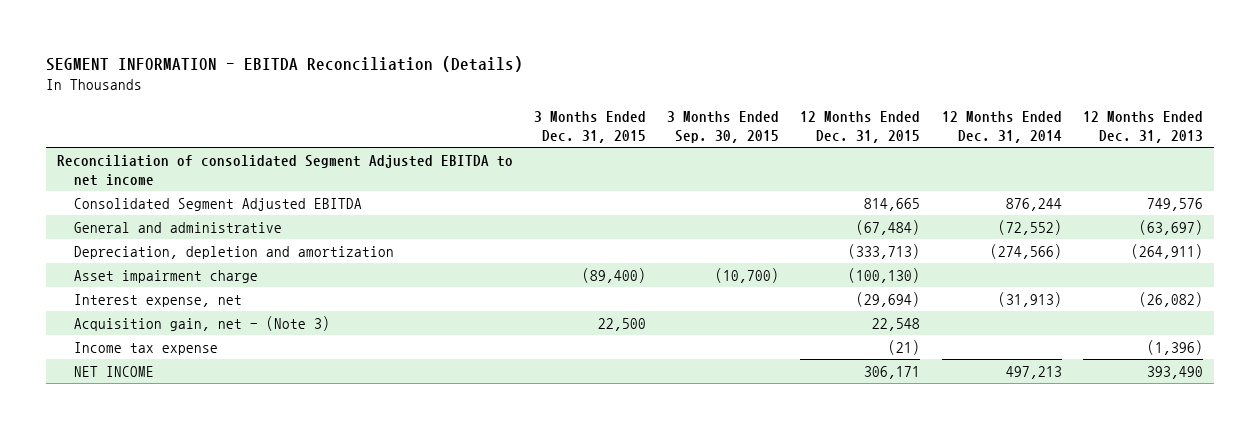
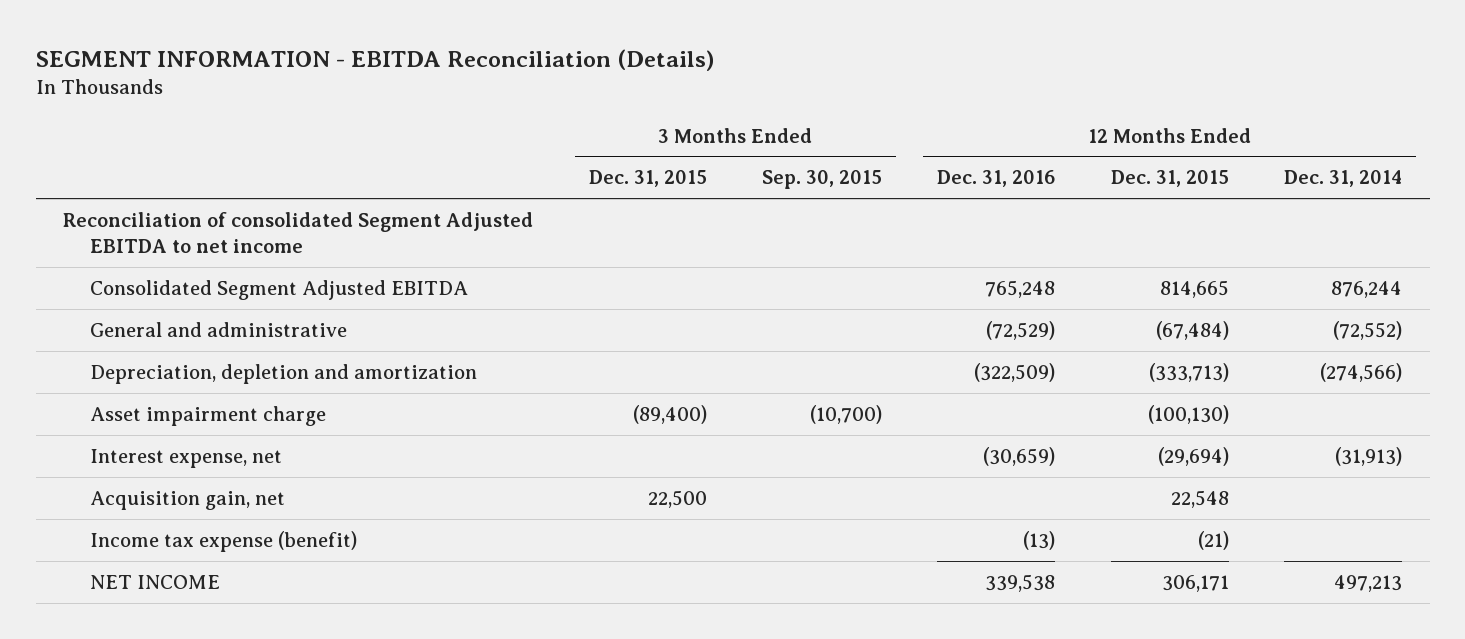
[1083,110,1204,143] 12 Months Ended Dec. 31, 2013 -> none
none -> [937,170,1056,188] Dec. 31, 2016
[73,315,330,331] Acquisition gain, net - (Note 3) -> [89,490,285,510] Acquisition gain, net
[73,341,218,355] Income tax expense -> [89,530,357,552] Income tax expense (benefit)

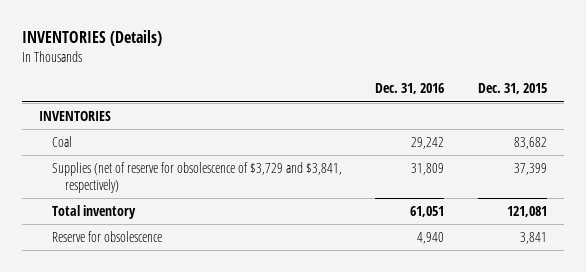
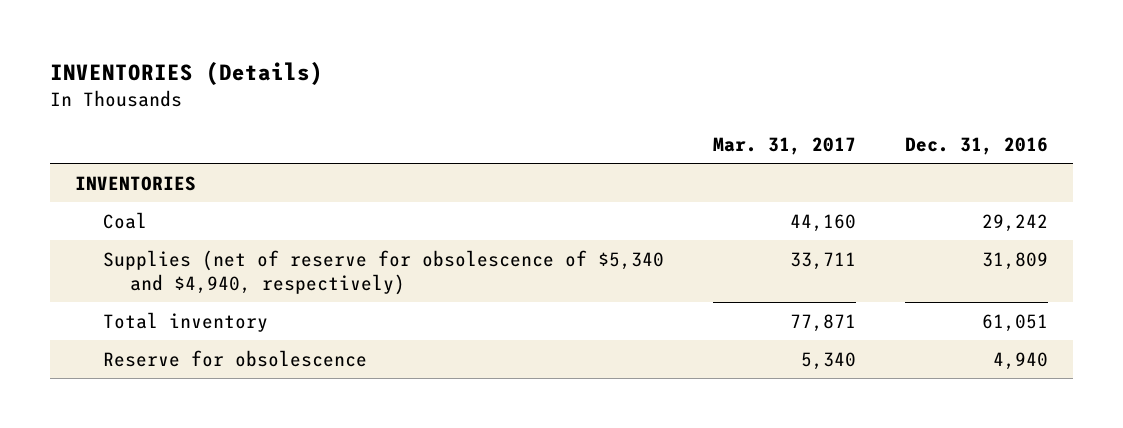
[478,83,548,95] Dec. 31, 2015 -> none
none -> [712,136,856,155] Mar. 31, 2017
[51,161,342,193] Supplies (net of reserve for obsolescence of $3,729 and $3,841, respectively) -> [102,249,664,296] Supplies (net of reserve for obsolescence of $5,340 and $4,940, respectively)

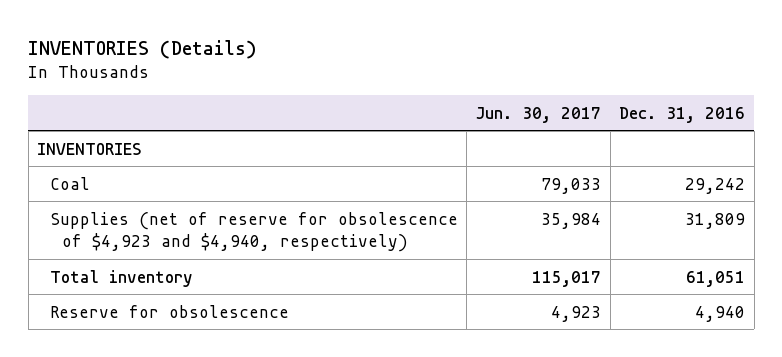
[712,136,856,155] Mar. 31, 2017 -> none
none -> [475,106,602,123] Jun. 30, 2017
[102,249,664,296] Supplies (net of reserve for obsolescence of $5,340 and $4,940, respectively) -> [49,211,458,252] Supplies (net of reserve for obsolescence of $4,923 and $4,940, respectively)

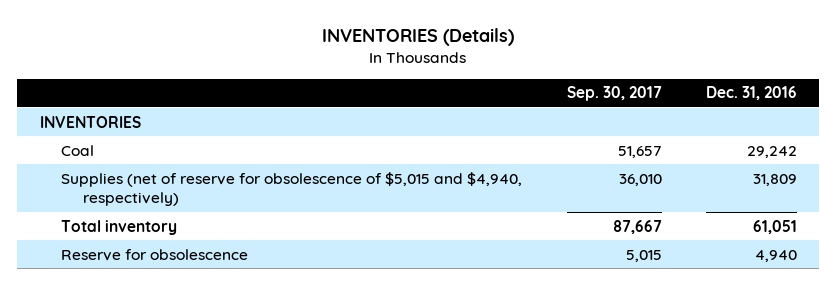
[475,106,602,123] Jun. 30, 2017 -> none
none -> [566,86,662,102] Sep. 30, 2017
[49,211,458,252] Supplies (net of reserve for obsolescence of $4,923 and $4,940, respectively) -> [61,171,523,207] Supplies (net of reserve for obsolescence of $5,015 and $4,940, respectively)

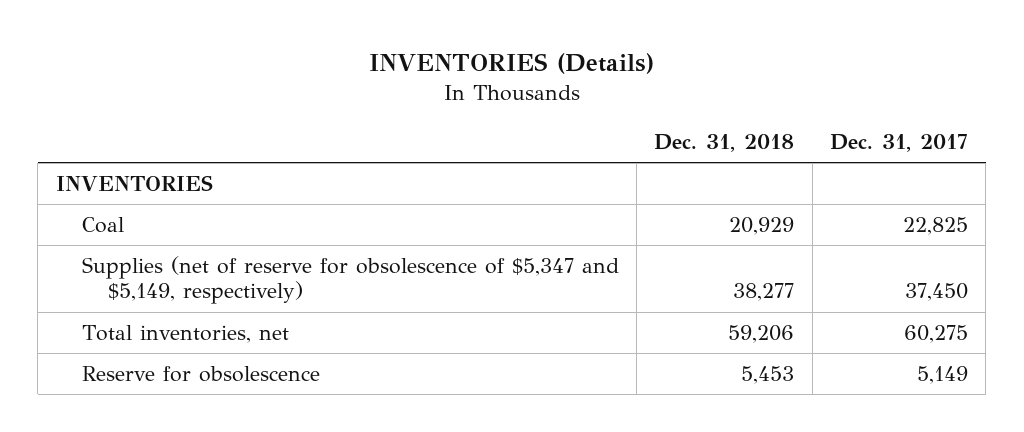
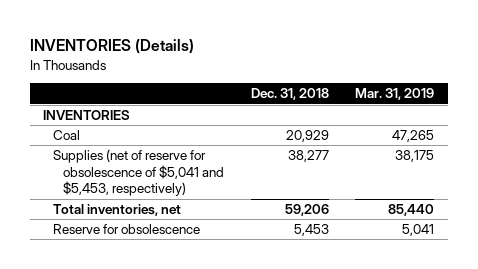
[830,133,969,152] Dec. 31, 2017 -> none
none -> [355,88,435,101] Mar. 31, 2019
[81,255,619,305] Supplies (net of reserve for obsolescence of $5,347 and $5,149, respectively) -> [53,149,225,197] Supplies (net of reserve for obsolescence of $5,041 and $5,453, respectively)

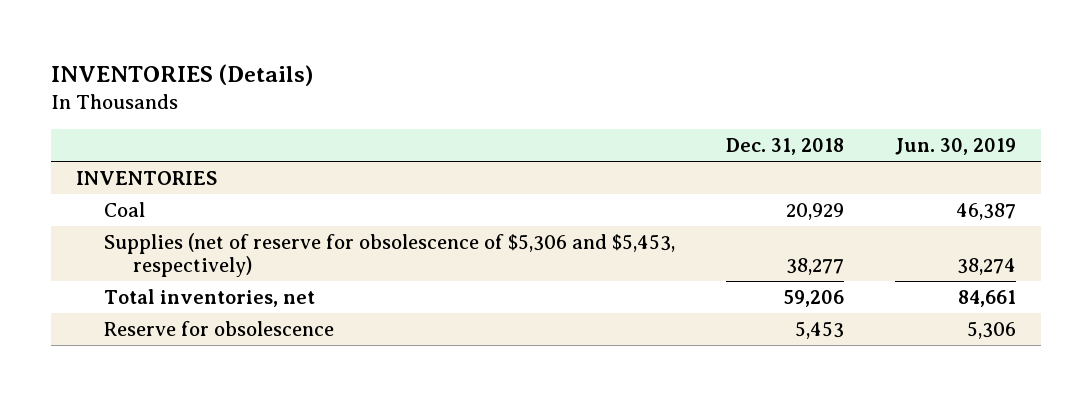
[355,88,435,101] Mar. 31, 2019 -> none
none -> [894,138,1016,156] Jun. 30, 2019
[53,149,225,197] Supplies (net of reserve for obsolescence of $5,041 and $5,453, respectively) -> [104,232,676,278] Supplies (net of reserve for obsolescence of $5,306 and $5,453, respectively)

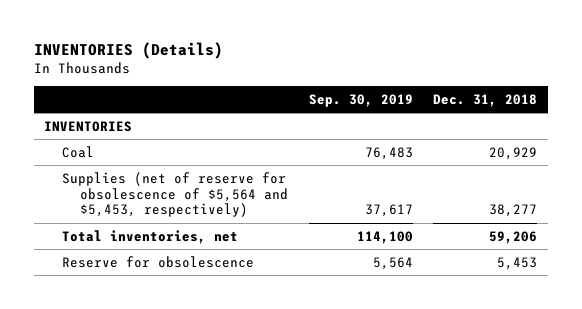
[894,138,1016,156] Jun. 30, 2019 -> none
none -> [308,94,413,108] Sep. 30, 2019
[104,232,676,278] Supplies (net of reserve for obsolescence of $5,306 and $5,453, respectively) -> [62,171,289,218] Supplies (net of reserve for obsolescence of $5,564 and $5,453, respectively)

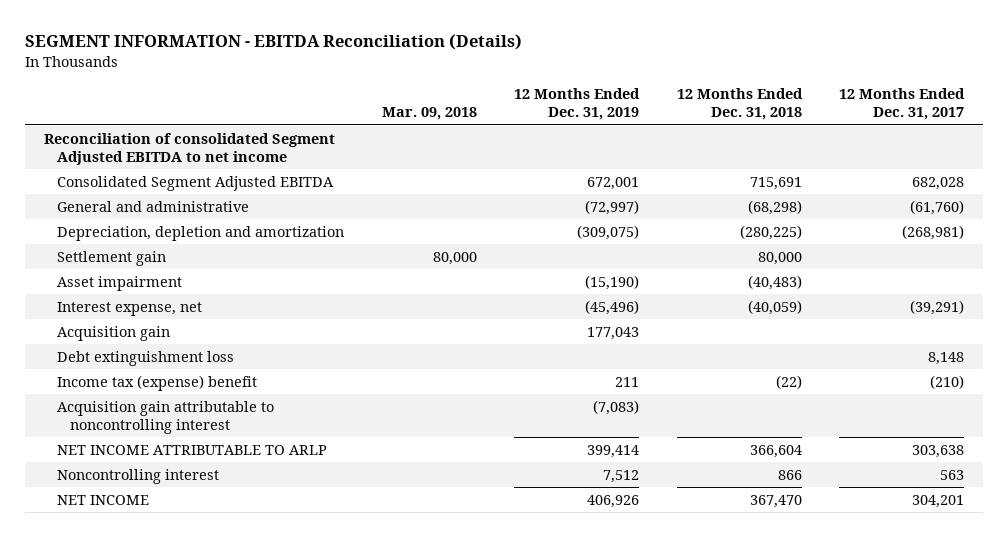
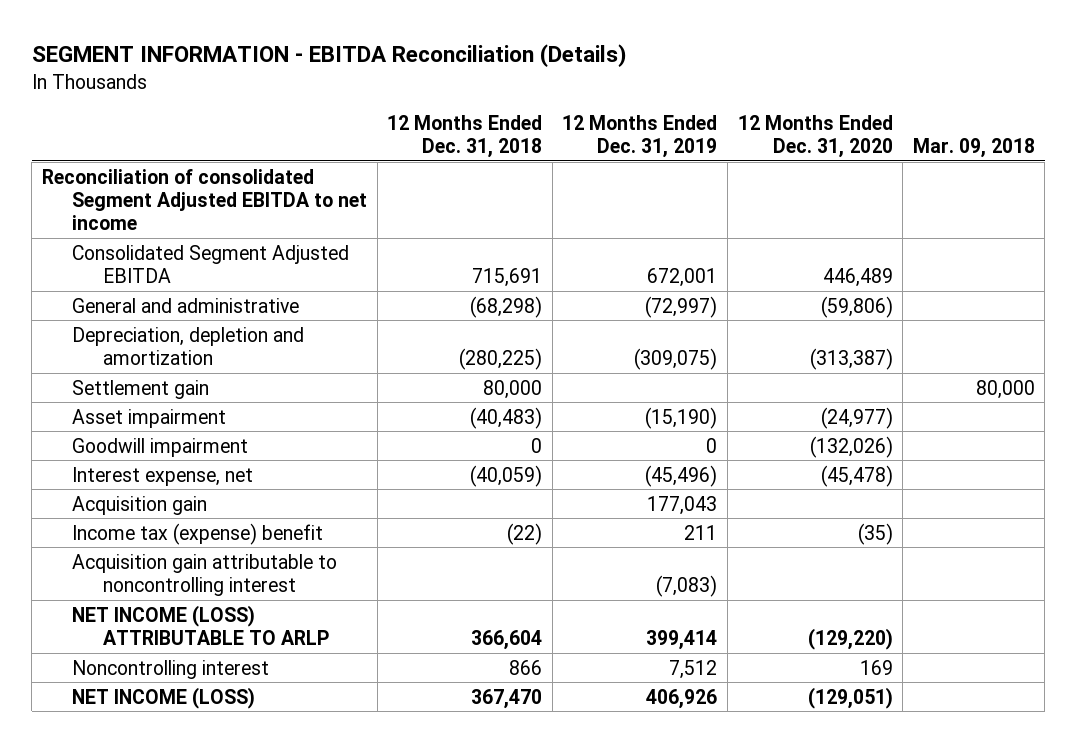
[839,87,966,121] 12 Months Ended Dec. 31, 2017 -> none
none -> [737,114,893,159] 12 Months Ended Dec. 31, 2020
none -> [72,437,249,457] Goodwill impairment
[57,350,235,366] Debt extinguishment loss -> none
[57,444,328,455] NET INCOME ATTRIBUTABLE TO ARLP -> [72,604,329,646] NET INCOME (LOSS) ATTRIBUTABLE TO ARLP
[57,494,150,505] NET INCOME -> [72,686,256,709] NET INCOME (LOSS)

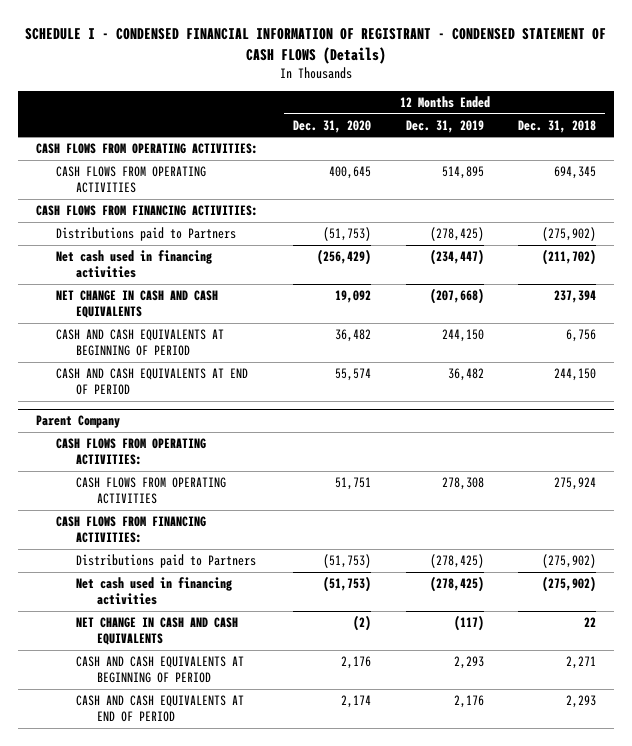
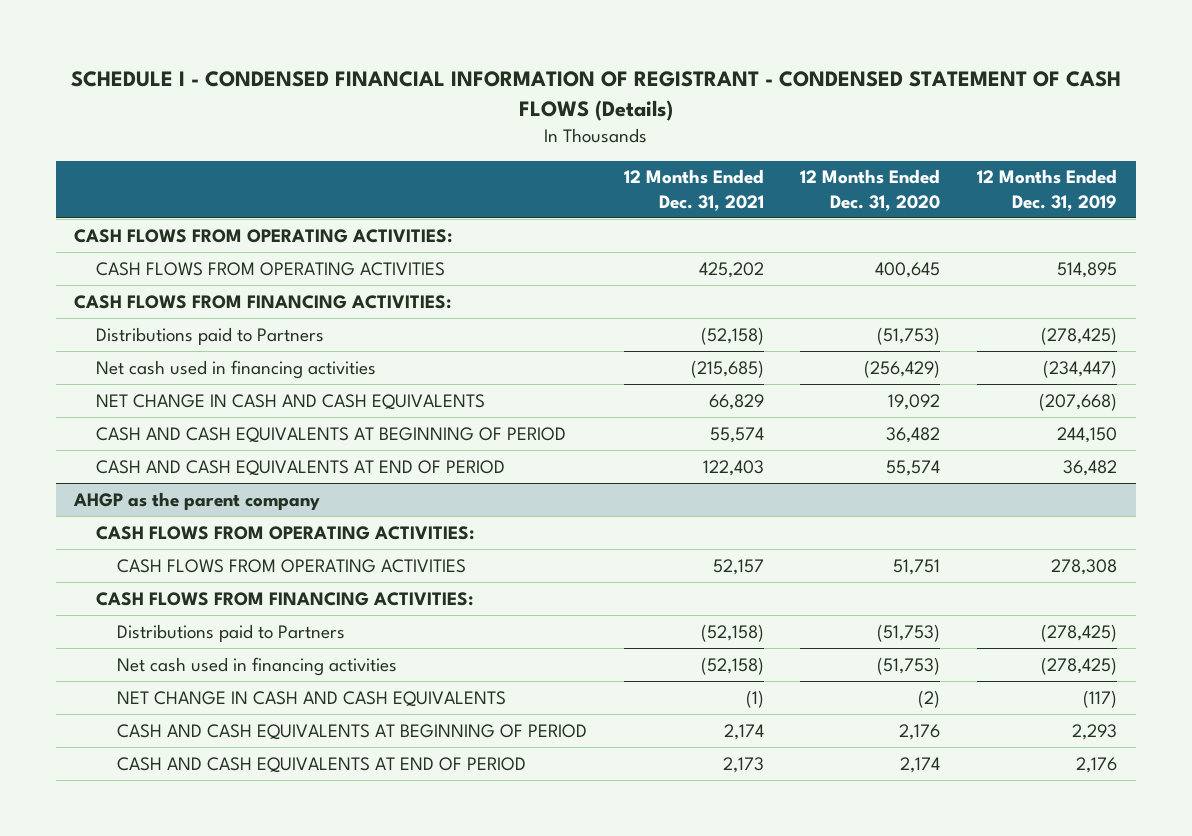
[518,119,597,133] Dec. 31, 2018 -> none
none -> [623,169,764,211] 12 Months Ended Dec. 31, 2021
[35,415,120,429] Parent Company -> [73,491,321,510] AHGP as the parent company

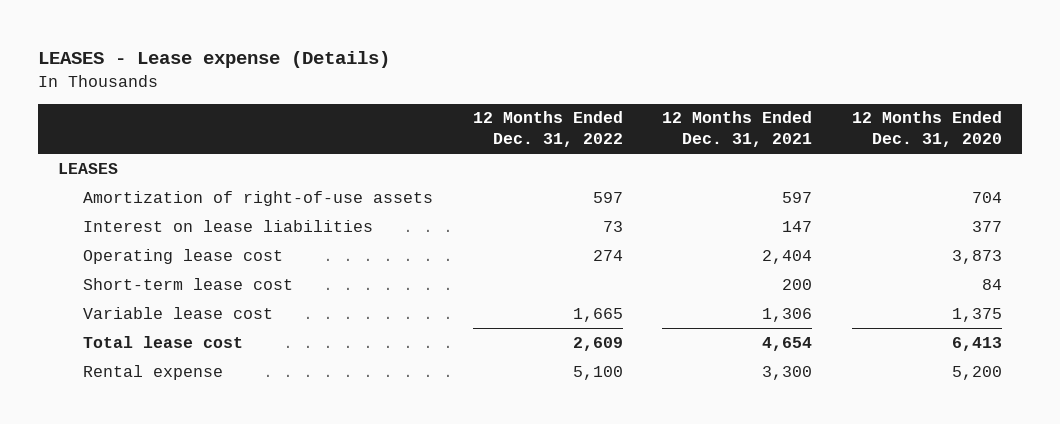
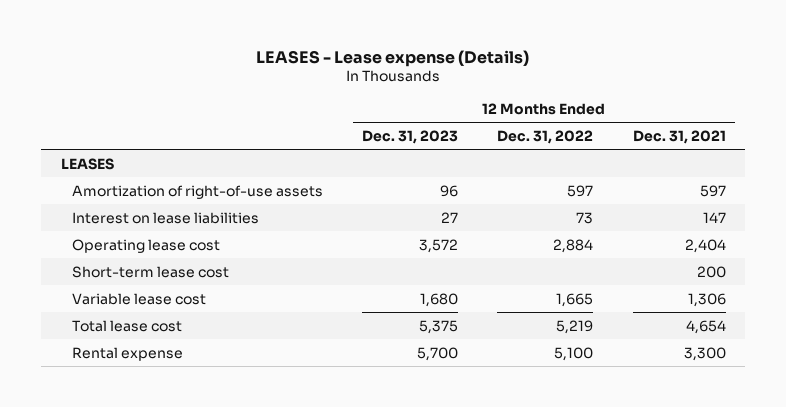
[852,111,1003,148] 12 Months Ended Dec. 31, 2020 -> none
none -> [362,129,459,144] Dec. 31, 2023
[592,249,623,261] 274 -> [553,238,594,253] 2,884
[572,336,623,351] 2,609 -> [556,319,594,334] 5,219

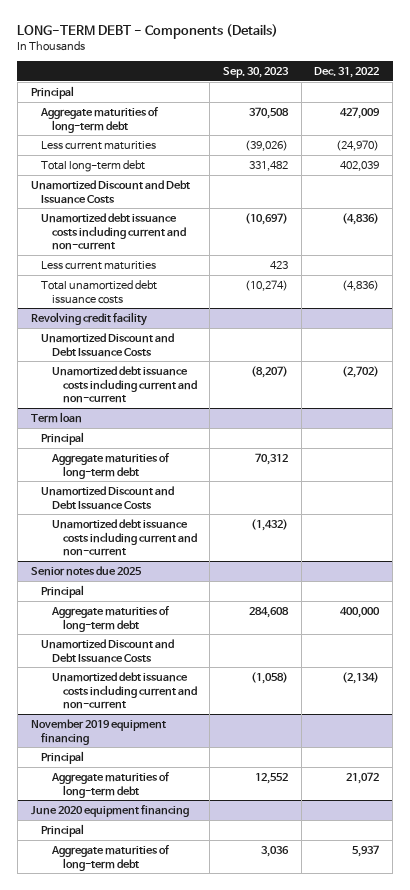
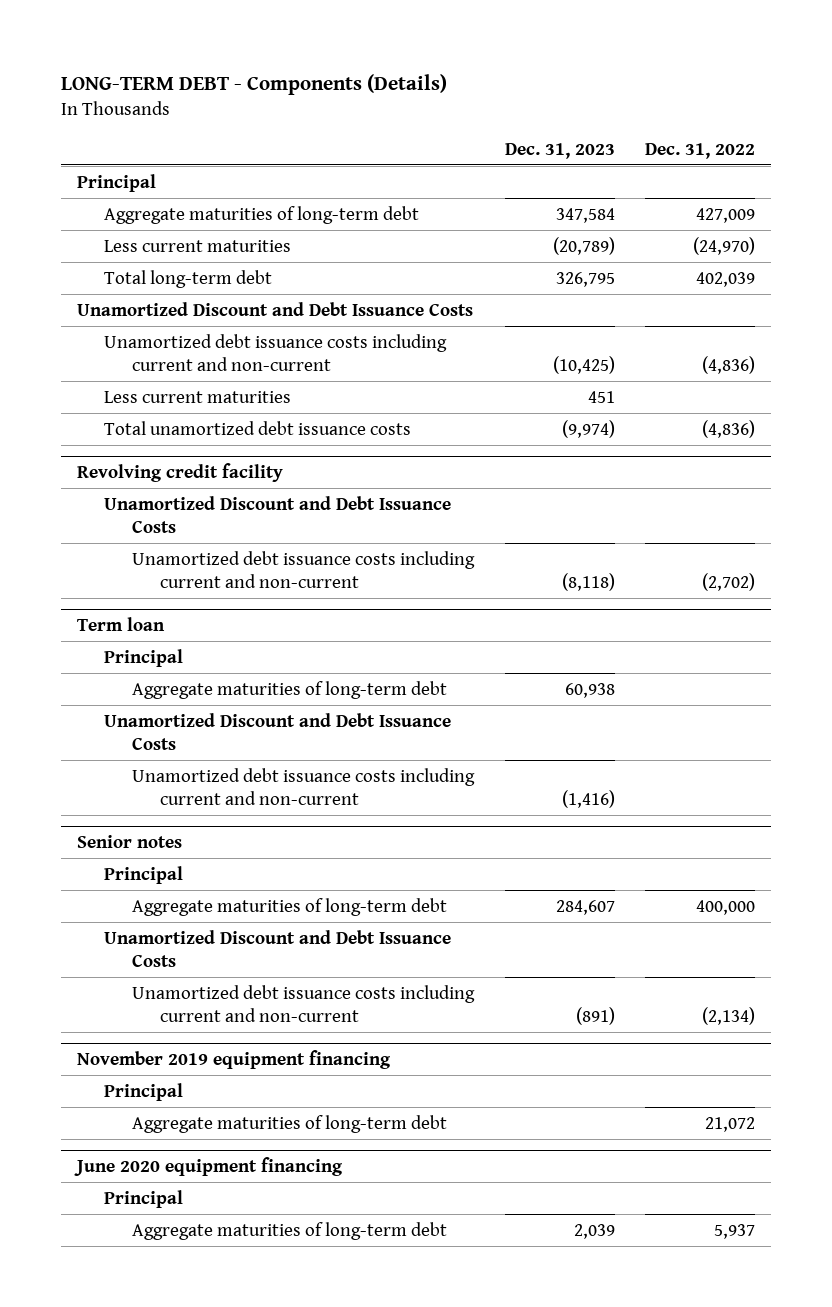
[223,67,290,79] Sep. 30, 2023 -> none
none -> [504,142,615,159] Dec. 31, 2023
[30,565,142,576] Senior notes due 2025 -> [76,835,182,849] Senior notes

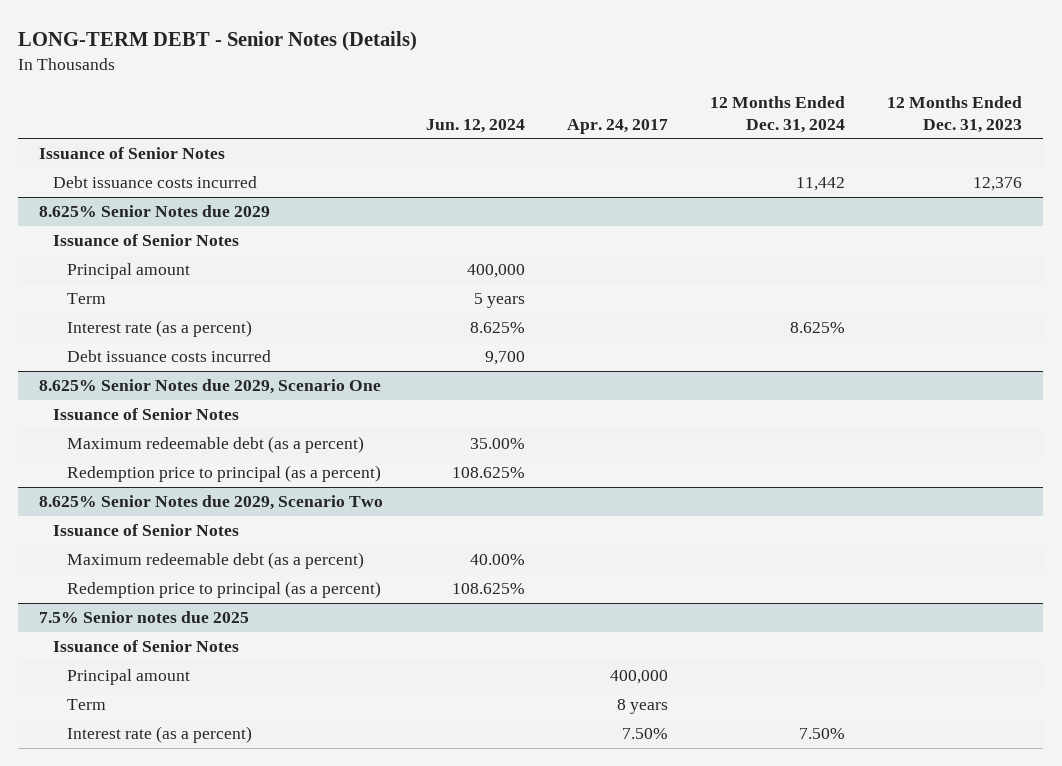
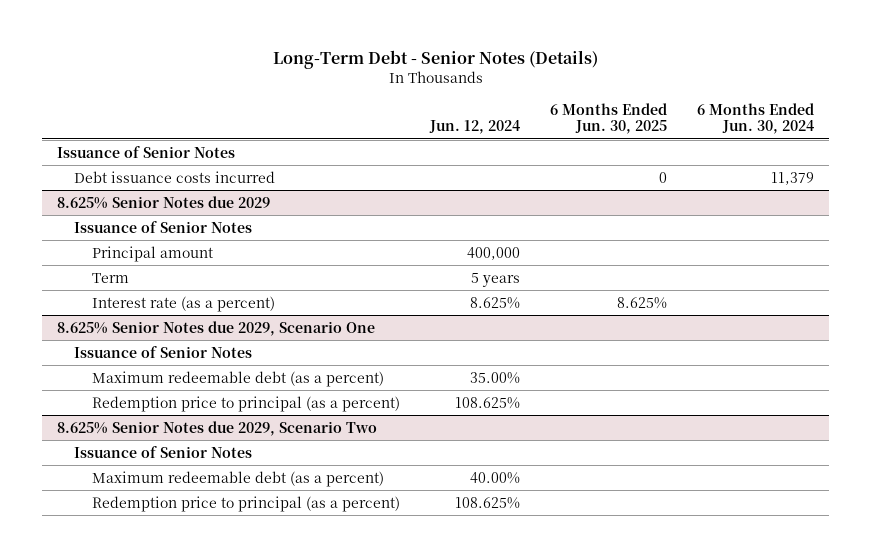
[18,30,418,51] LONG-TERM DEBT - Senior Notes (Details) -> [272,49,598,69] Long-Term Debt - Senior Notes (Details)
[566,118,668,134] Apr. 24, 2017 -> none
[710,95,846,133] 12 Months Ended Dec. 31, 2024 -> none
[887,95,1023,133] 12 Months Ended Dec. 31, 2023 -> none
none -> [549,102,667,135] 6 Months Ended Jun. 30, 2025
none -> [697,102,815,135] 6 Months Ended Jun. 30, 2024
[66,350,271,363] Debt issuance costs incurred -> none
[39,611,250,624] 7.5% Senior notes due 2025 -> none
[53,640,240,653] Issuance of Senior Notes -> none
[66,669,190,686] Principal amount -> none
[66,699,106,711] Term -> none
[66,726,252,744] Interest rate (as a percent) -> none

